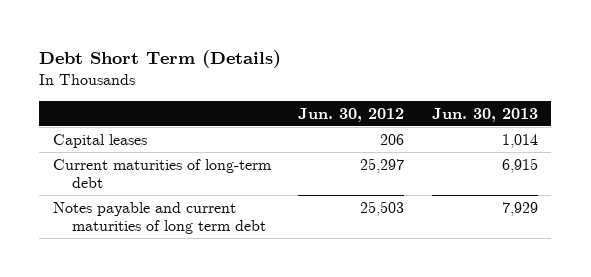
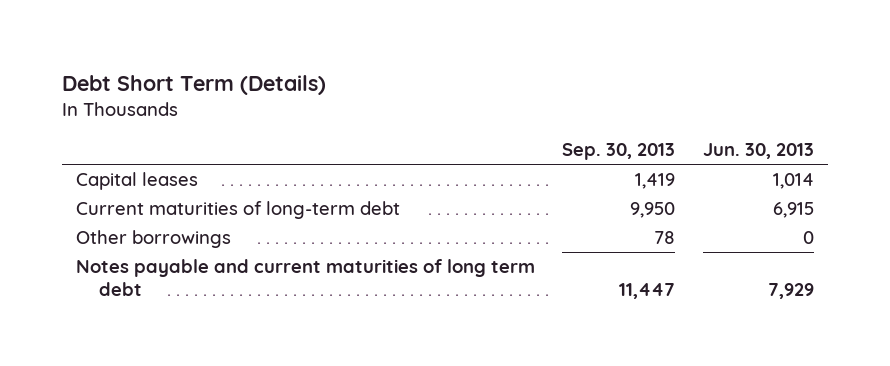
[298,108,405,123] Jun. 30, 2012 -> none
none -> [562,143,676,161] Sep. 30, 2013
none -> [75,230,231,249] Other borrowings

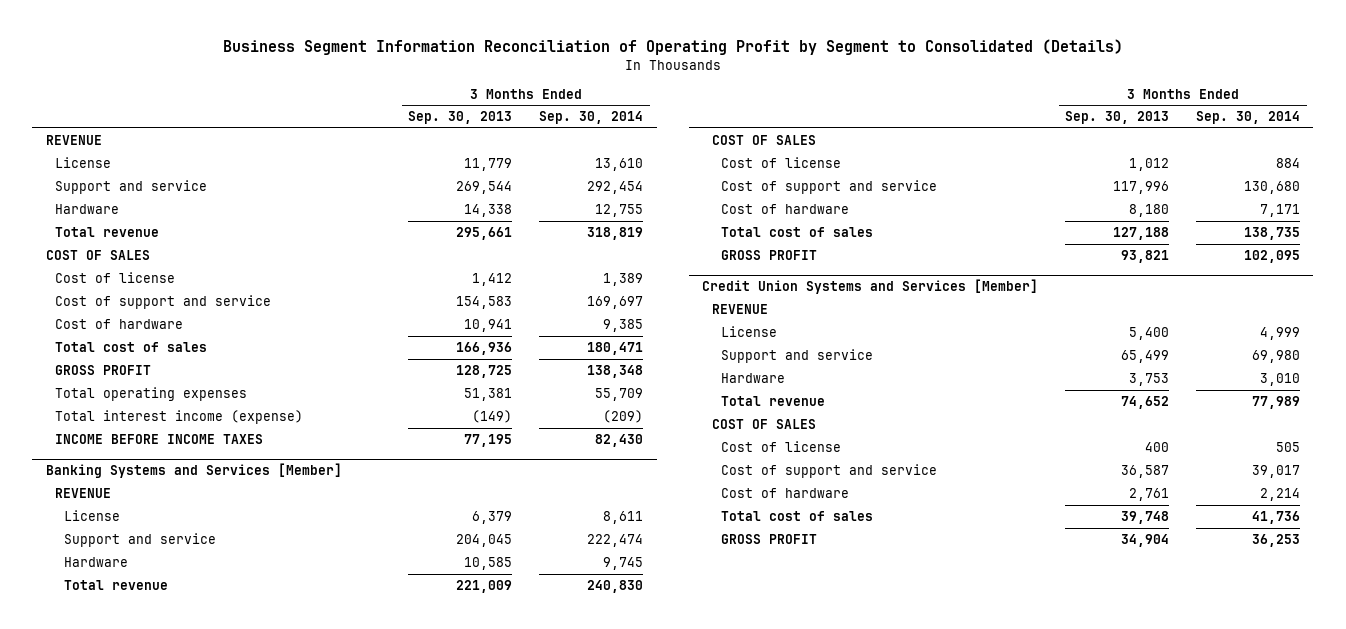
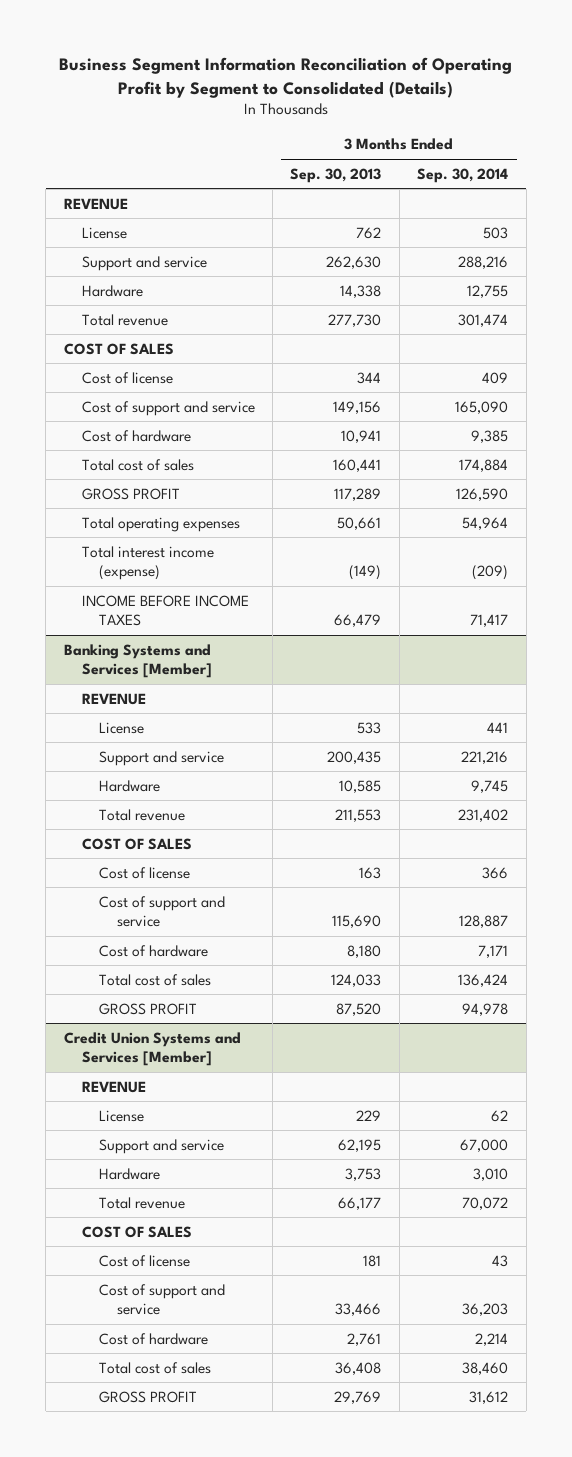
[464,158,513,172] 11,779 -> [356,226,382,239] 762
[595,158,644,172] 13,610 -> [483,226,509,239] 503
[456,181,513,195] 269,544 -> [326,255,382,269] 262,630
[587,181,644,195] 292,454 -> [458,255,509,269] 288,216
[456,227,513,241] 295,661 -> [328,313,382,327] 277,730
[587,227,644,241] 318,819 -> [458,313,509,327] 301,474
[472,273,513,287] 1,412 -> [357,371,382,384] 344
[603,273,644,287] 1,389 -> [482,371,509,384] 409
[456,296,513,310] 154,583 -> [333,400,382,414] 149,156
[587,296,644,310] 169,697 -> [455,400,509,414] 165,090
[456,342,513,356] 166,936 -> [333,458,382,472] 160,441
[587,342,644,356] 180,471 -> [459,458,509,472] 174,884
[456,365,513,379] 128,725 -> [334,487,382,501] 117,289
[587,365,644,379] 138,348 -> [456,487,509,501] 126,590
[464,388,513,402] 51,381 -> [337,516,382,530] 50,661
[595,388,644,402] 55,709 -> [462,516,509,530] 54,964
[464,434,513,448] 77,195 -> [334,614,382,628] 66,479
[595,434,644,448] 82,430 -> [470,614,509,628] 71,417
[472,511,513,525] 6,379 -> [357,721,382,734] 533
[603,511,644,525] 8,611 -> [487,721,509,733] 441
[456,534,513,548] 204,045 -> [327,750,382,764] 200,435
[587,534,644,548] 222,474 -> [461,750,509,764] 221,216
[456,580,513,594] 221,009 -> [335,808,382,822] 211,553
[587,580,644,594] 240,830 -> [458,808,509,822] 231,402
[1129,158,1170,172] 1,012 -> [359,866,382,879] 163
[1276,158,1301,169] 884 -> [482,866,509,879] 366
[1113,181,1170,195] 117,996 -> [332,915,382,929] 115,690
[1244,181,1301,195] 130,680 -> [459,915,509,929] 128,887
[1113,227,1170,241] 127,188 -> [331,973,382,987] 124,033
[1244,227,1301,241] 138,735 -> [458,973,509,987] 136,424
[1121,250,1170,264] 93,821 -> [336,1002,382,1016] 87,520
[1244,250,1301,264] 102,095 -> [462,1002,509,1016] 94,978
[1129,327,1170,341] 5,400 -> [356,1109,382,1121] 229
[1260,327,1301,341] 4,999 -> [491,1109,509,1122] 62
[1121,350,1170,364] 65,499 -> [338,1138,382,1152] 62,195
[1252,350,1301,364] 69,980 -> [460,1138,509,1152] 67,000
[1121,396,1170,410] 74,652 -> [338,1196,382,1210] 66,177
[1252,396,1301,410] 77,989 -> [462,1196,509,1210] 70,072
[1145,442,1170,453] 400 -> [363,1254,382,1267] 181
[1276,442,1301,453] 505 -> [492,1254,509,1267] 43
[1121,465,1170,479] 36,587 -> [335,1303,382,1317] 33,466
[1252,465,1301,479] 39,017 -> [462,1303,509,1317] 36,203
[1121,511,1170,525] 39,748 -> [335,1361,382,1375] 36,408
[1252,511,1301,525] 41,736 -> [462,1361,509,1375] 38,460
[1121,534,1170,548] 34,904 -> [334,1390,382,1404] 29,769
[1252,534,1301,548] 36,253 -> [469,1390,509,1404] 31,612

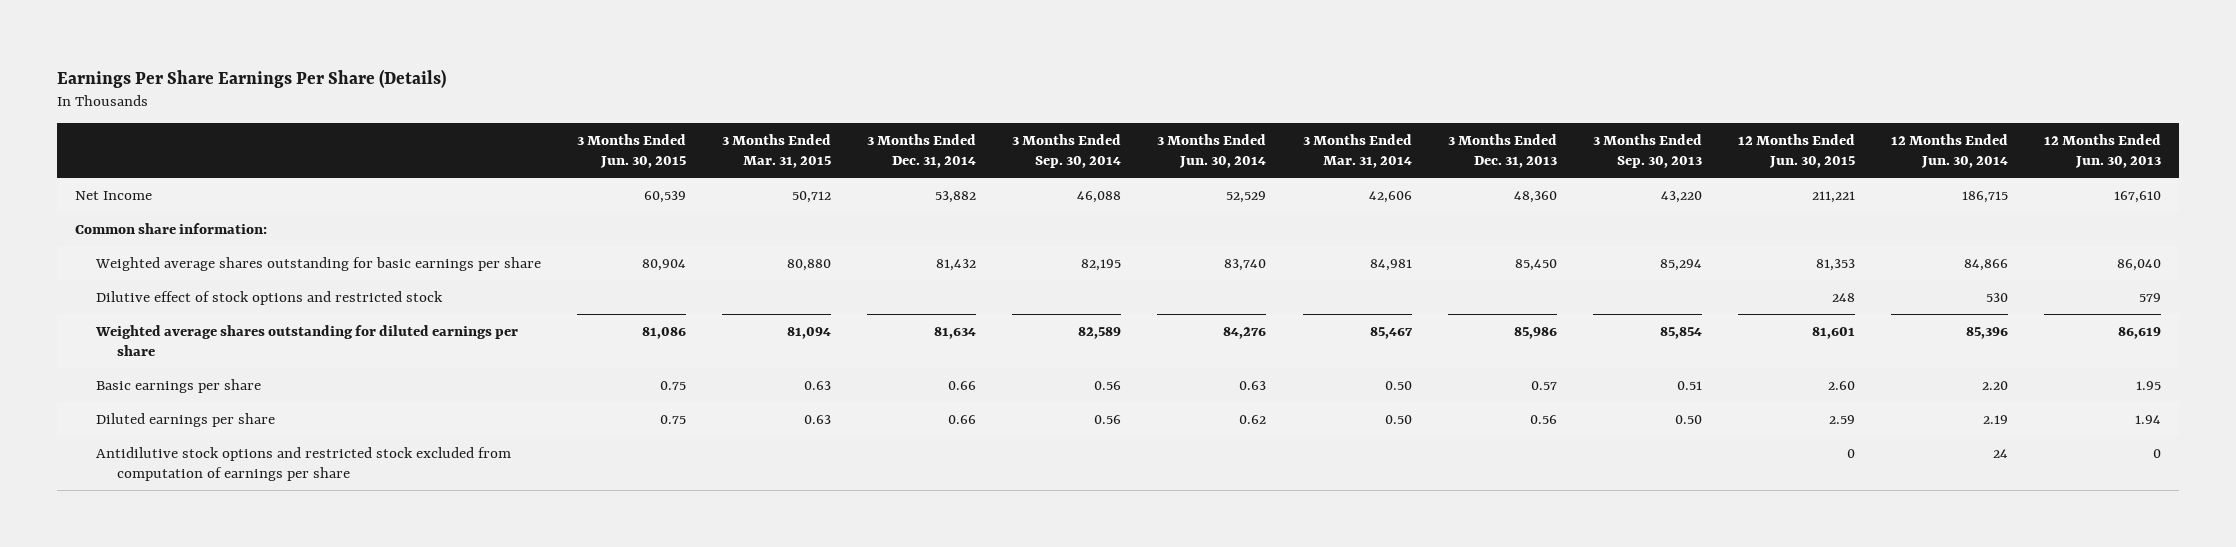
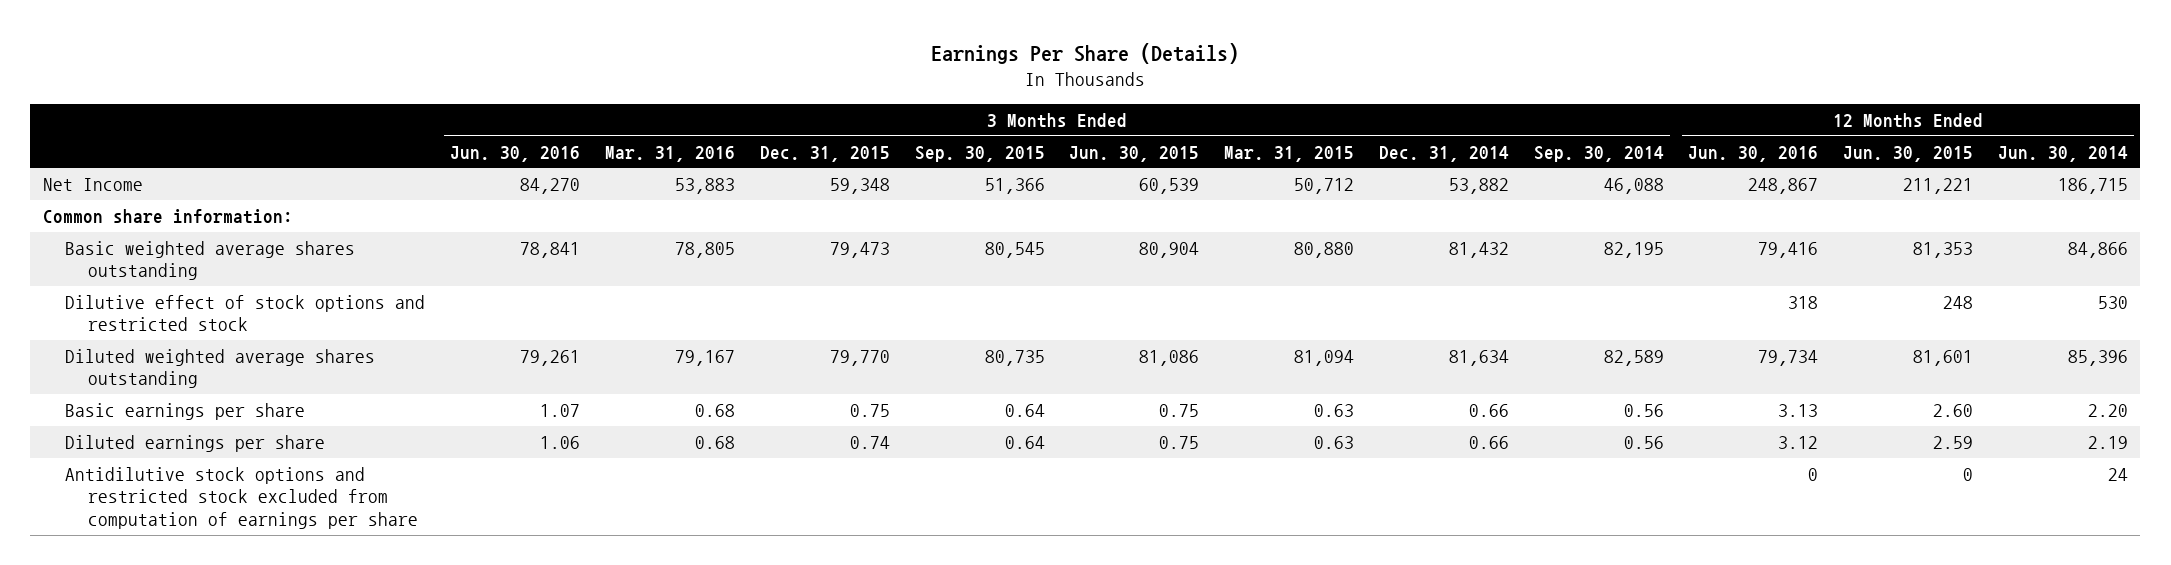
[57,68,447,88] Earnings Per Share Earnings Per Share (Details) -> [931,42,1240,64] Earnings Per Share (Details)
[1157,133,1267,169] 3 Months Ended Jun. 30, 2014 -> none
[1302,133,1412,169] 3 Months Ended Mar. 31, 2014 -> none
[1447,133,1557,169] 3 Months Ended Dec. 31, 2013 -> none
[1592,133,1702,169] 3 Months Ended Sep. 30, 2013 -> none
[2044,133,2162,169] 12 Months Ended Jun. 30, 2013 -> none
none -> [450,145,581,162] Jun. 30, 2016
none -> [604,145,735,162] Mar. 31, 2016
none -> [759,145,890,162] Dec. 31, 2015
none -> [914,145,1045,162] Sep. 30, 2015
none -> [1688,145,1819,162] Jun. 30, 2016
[94,256,541,271] Weighted average shares outstanding for basic earnings per share -> [65,240,356,281] Basic weighted average shares outstanding
[94,324,518,357] Weighted average shares outstanding for diluted earnings per share -> [65,348,376,389] Diluted weighted average shares outstanding

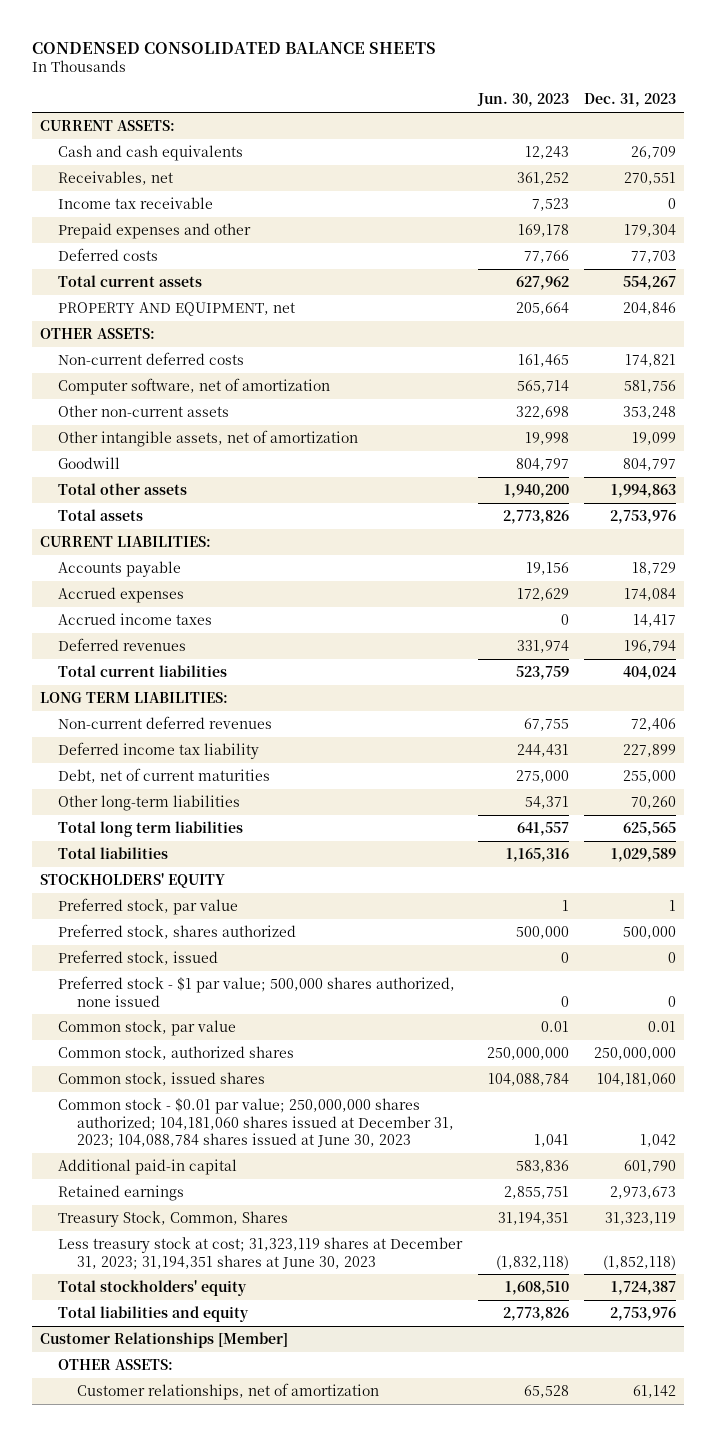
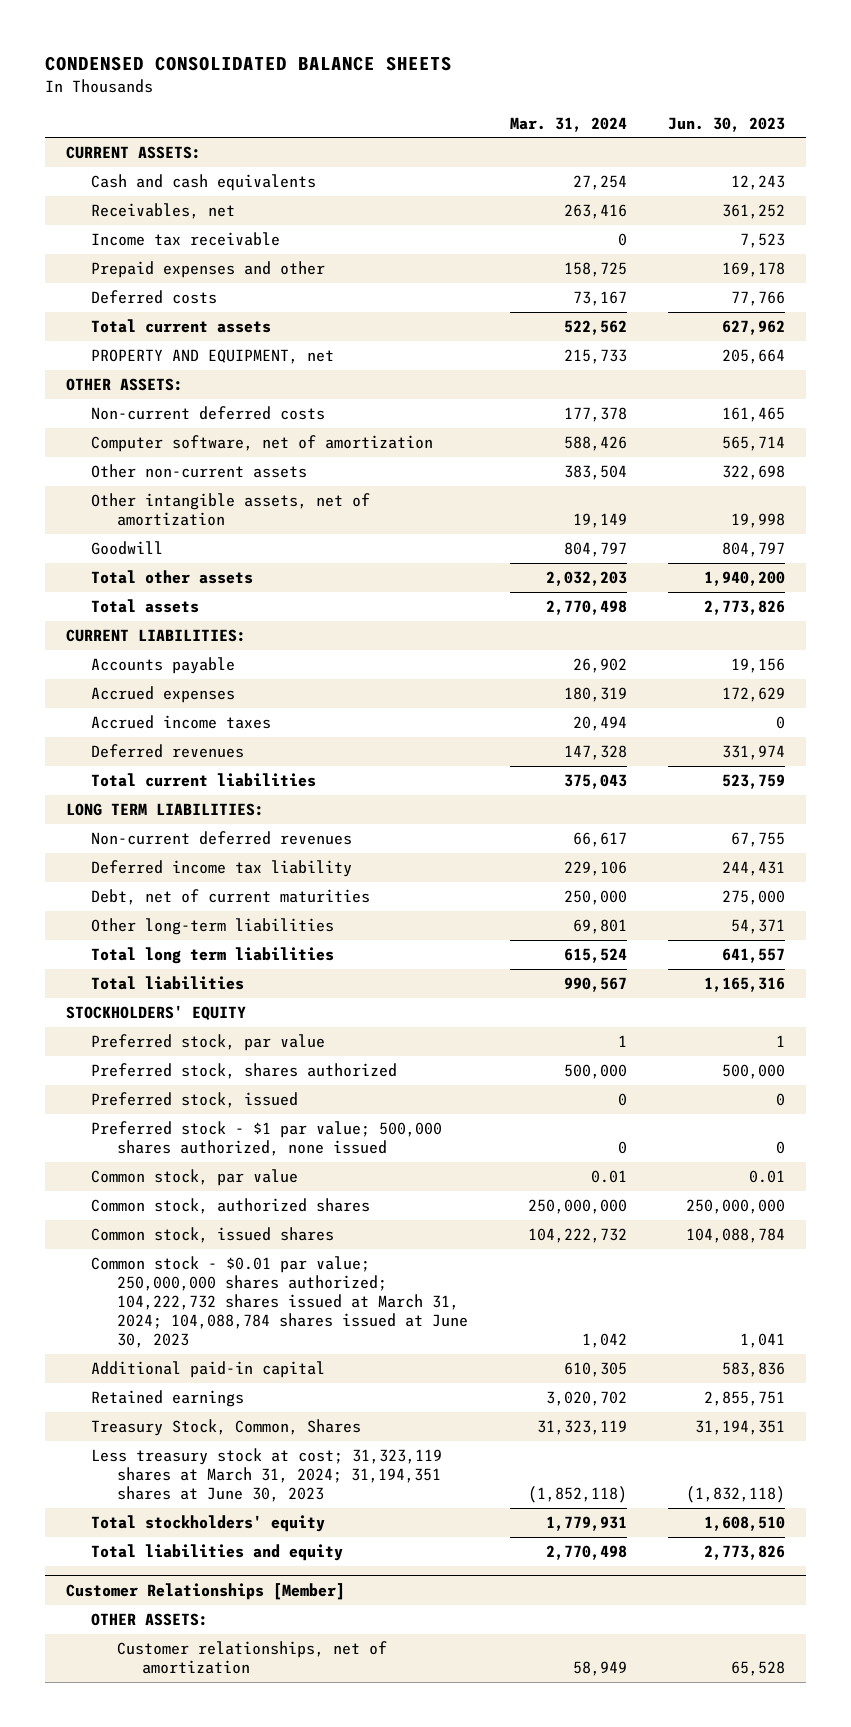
[584,93,677,108] Dec. 31, 2023 -> none
none -> [509,116,627,132] Mar. 31, 2024
[58,1097,454,1149] Common stock - $0.01 par value; 250,000,000 shares authorized; 104,181,060 shares issued at December 31, 2023; 104,088,784 shares issued at June 30, 2023 -> [91,1256,468,1349] Common stock - $0.01 par value; 250,000,000 shares authorized; 104,222,732 shares issued at March 31, 2024; 104,088,784 shares issued at June 30, 2023
[58,1236,464,1270] Less treasury stock at cost; 31,323,119 shares at December 31, 2023; 31,194,351 shares at June 30, 2023 -> [91,1448,443,1503] Less treasury stock at cost; 31,323,119 shares at March 31, 2024; 31,194,351 shares at June 30, 2023

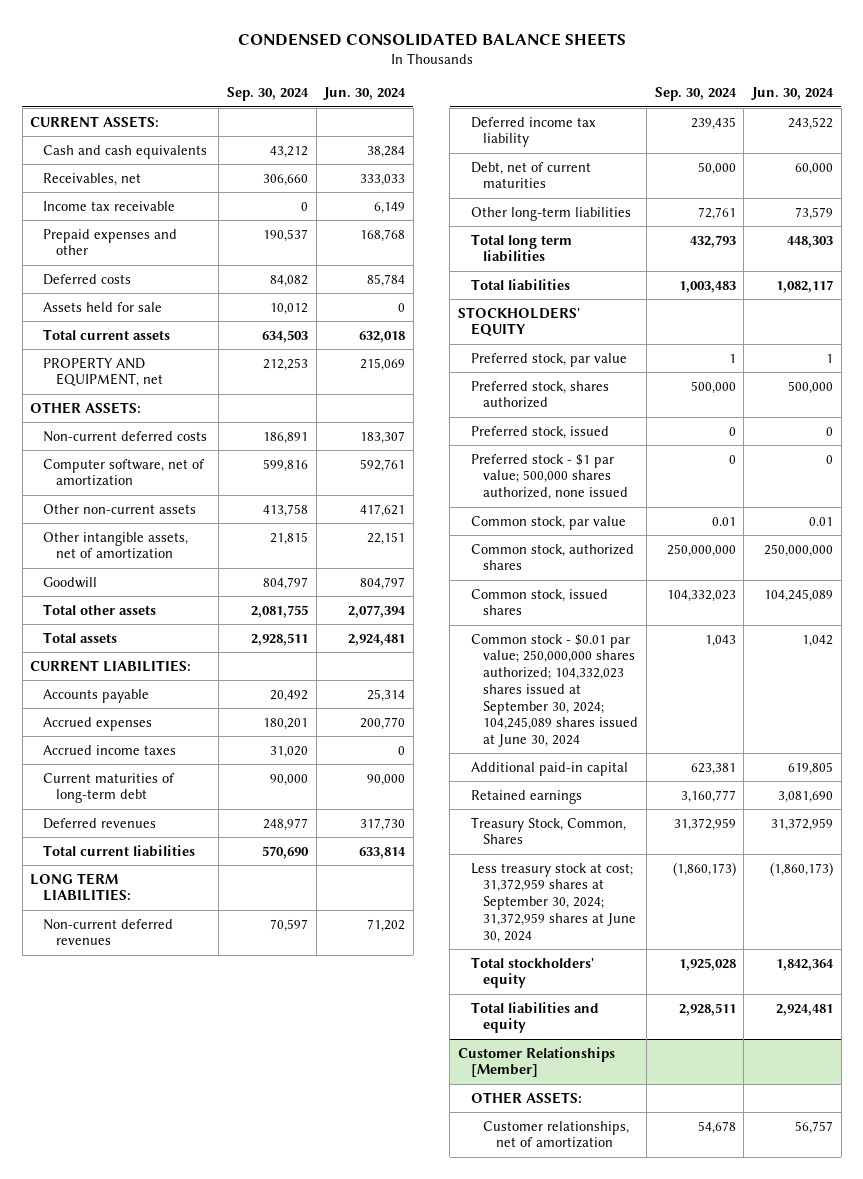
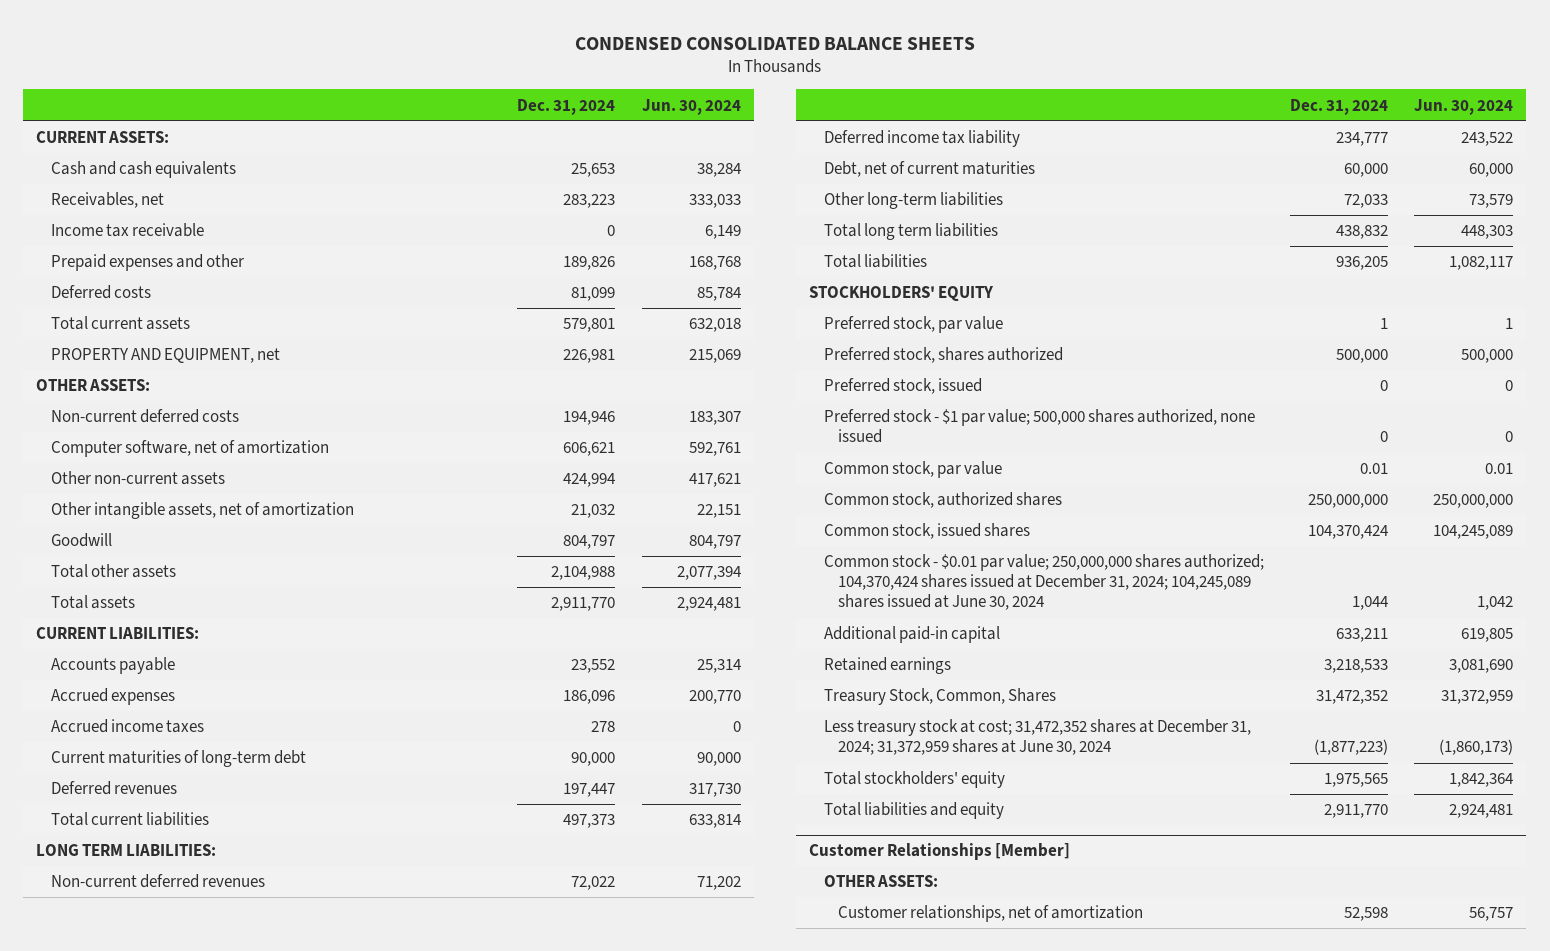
[227,87,310,102] Sep. 30, 2024 -> none
none -> [517,98,616,115] Dec. 31, 2024
[42,301,162,312] Assets held for sale -> none
[470,633,639,748] Common stock - $0.01 par value; 250,000,000 shares authorized; 104,332,023 shares issued at September 30, 2024; 104,245,089 shares issued at June 30, 2024 -> [823,554,1264,611] Common stock - $0.01 par value; 250,000,000 shares authorized; 104,370,424 shares issued at December 31, 2024; 104,245,089 shares issued at June 30, 2024
[470,862,637,943] Less treasury stock at cost; 31,372,959 shares at September 30, 2024; 31,372,959 shares at June 30, 2024 -> [823,719,1251,756] Less treasury stock at cost; 31,472,352 shares at December 31, 2024; 31,372,959 shares at June 30, 2024

